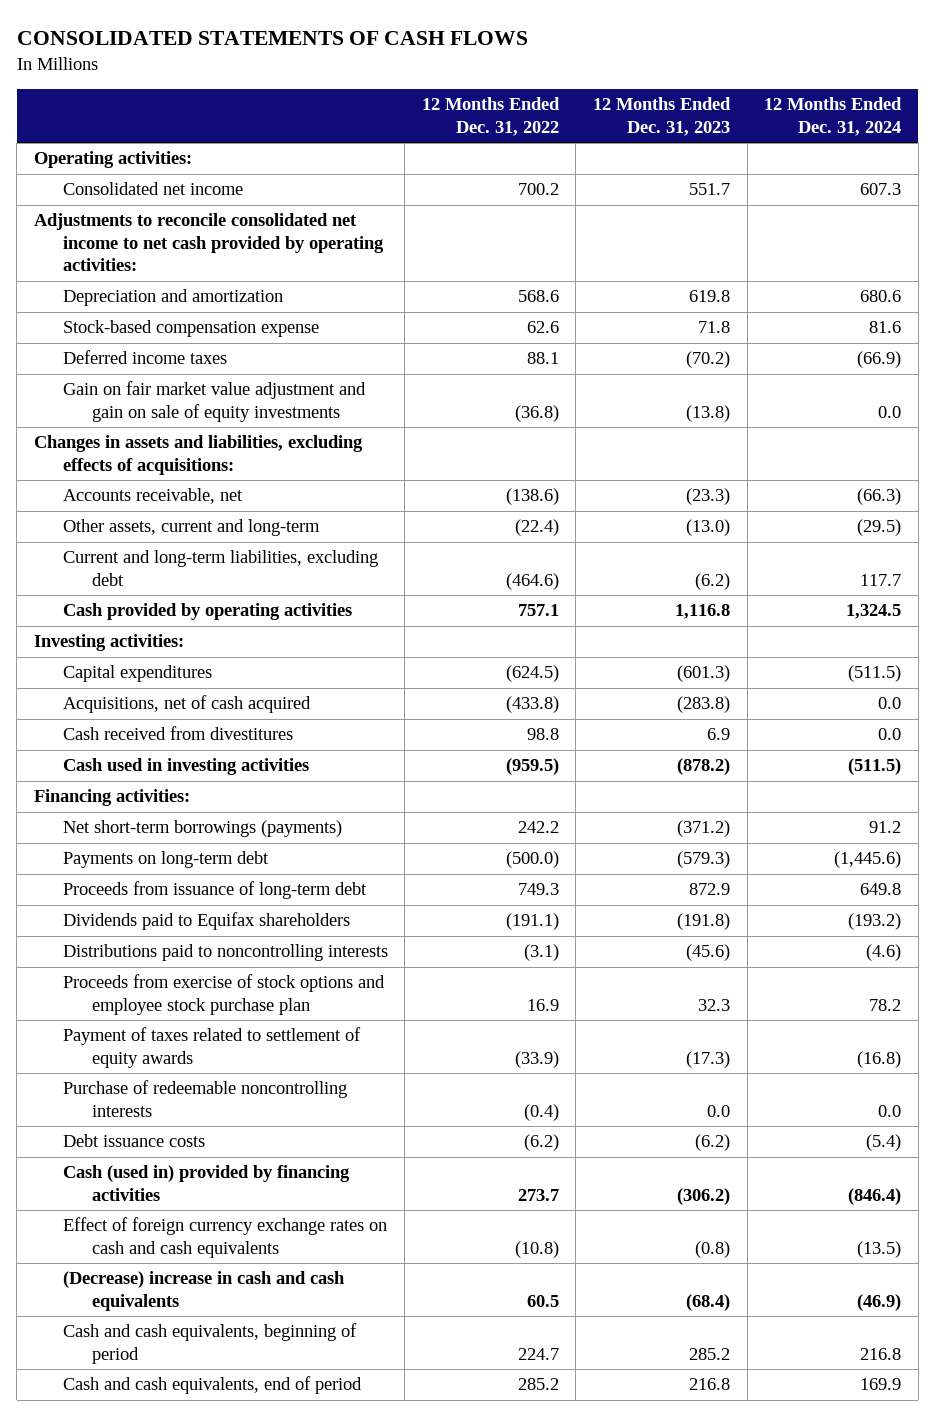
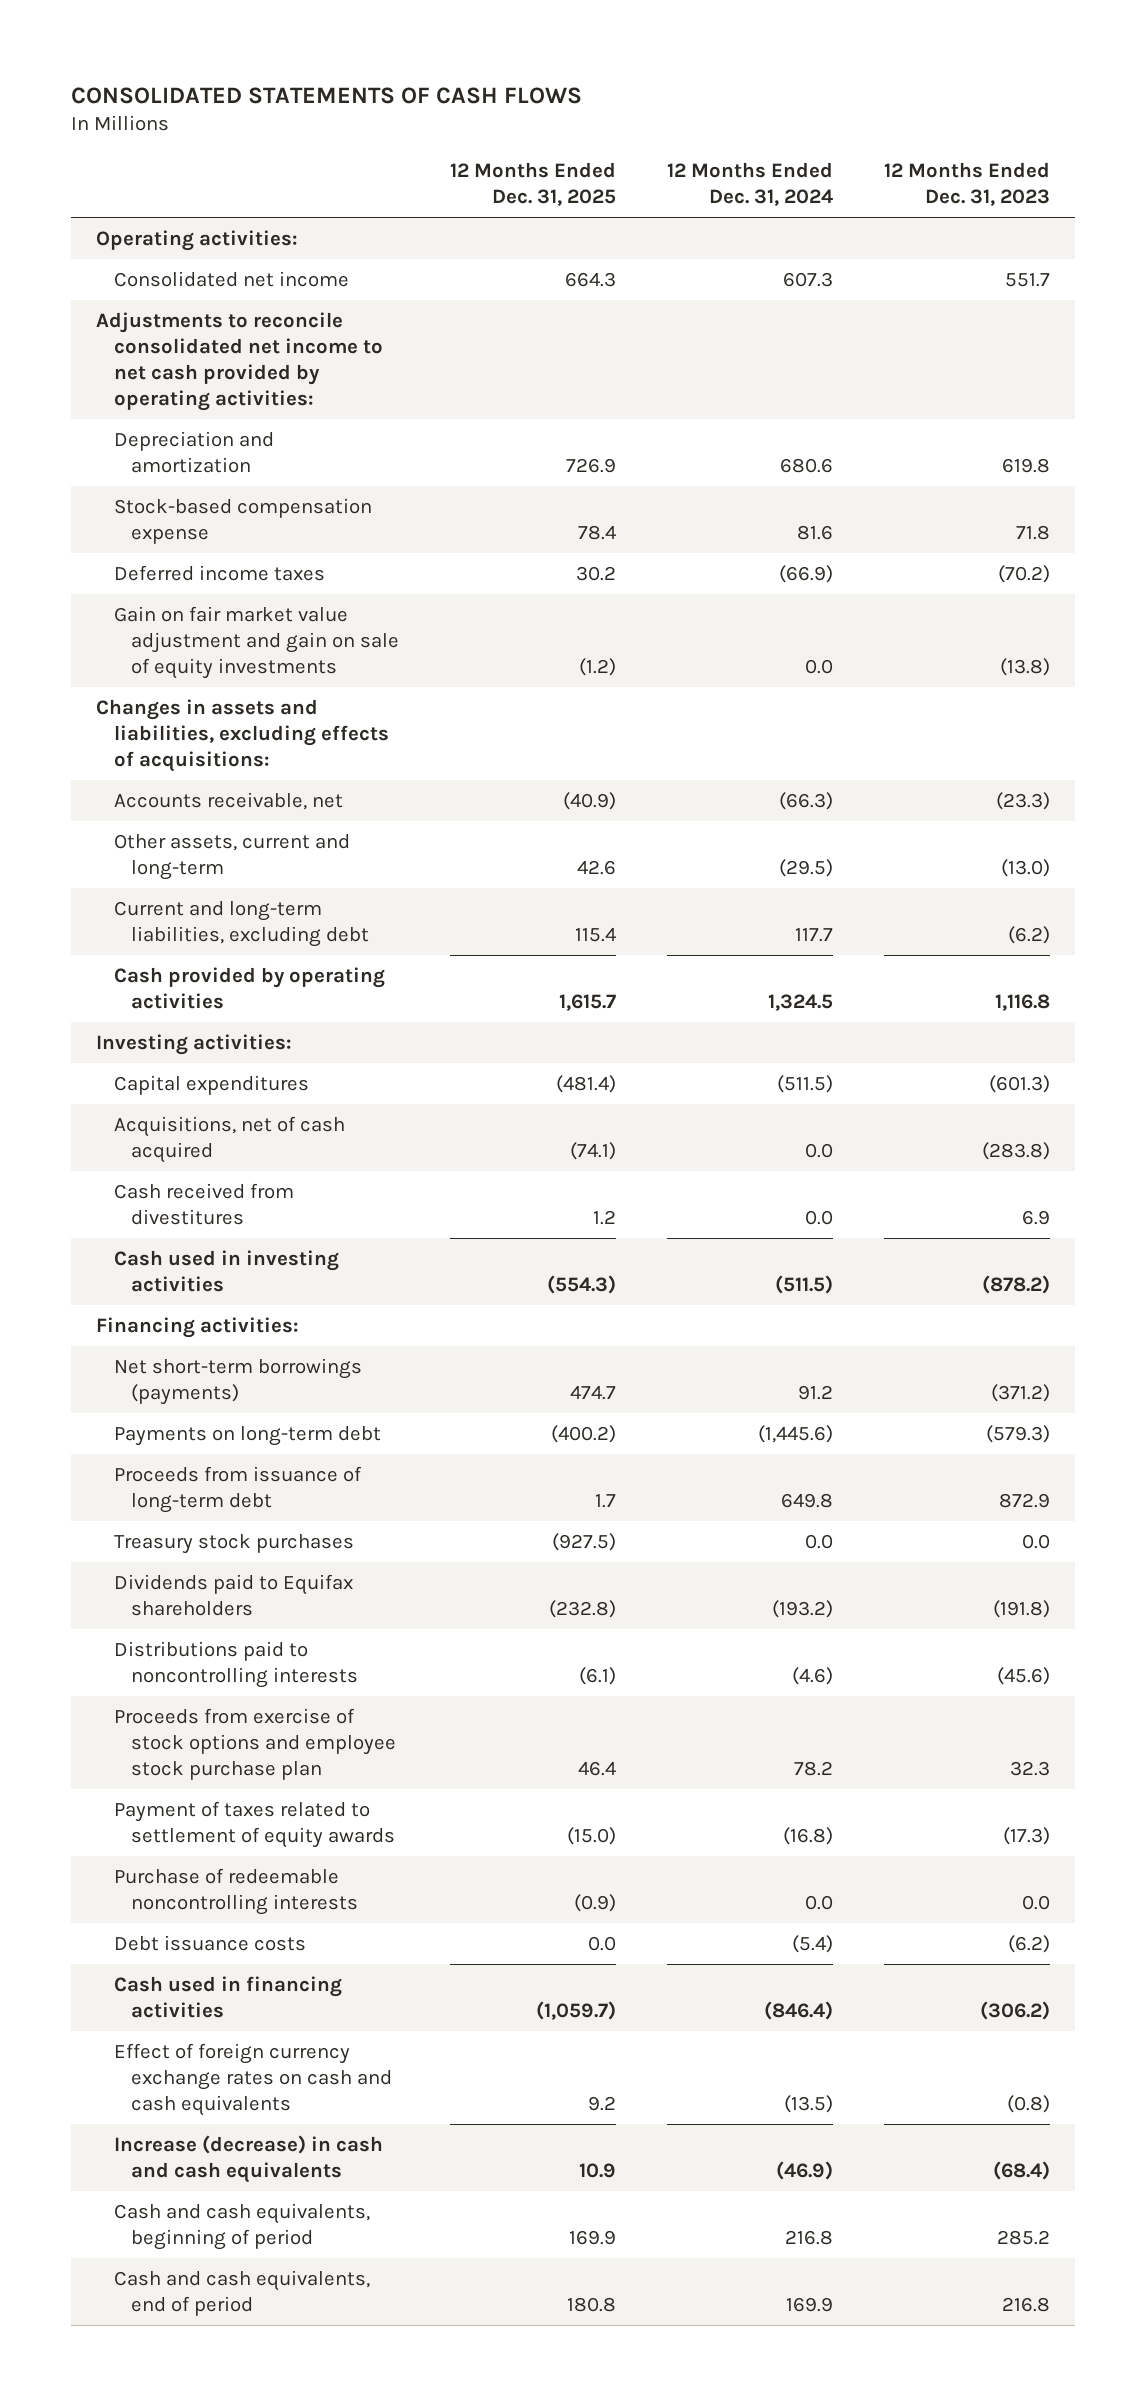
[421,97,560,136] 12 Months Ended Dec. 31, 2022 -> none
none -> [449,162,616,207] 12 Months Ended Dec. 31, 2025
none -> [113,1533,354,1554] Treasury stock purchases
[62,1165,350,1201] Cash (used in) provided by financing activities -> [113,1975,342,2018] Cash used in financing activities
[62,1271,345,1311] (Decrease) increase in cash and cash equivalents -> [113,2134,383,2183] Increase (decrease) in cash and cash equivalents

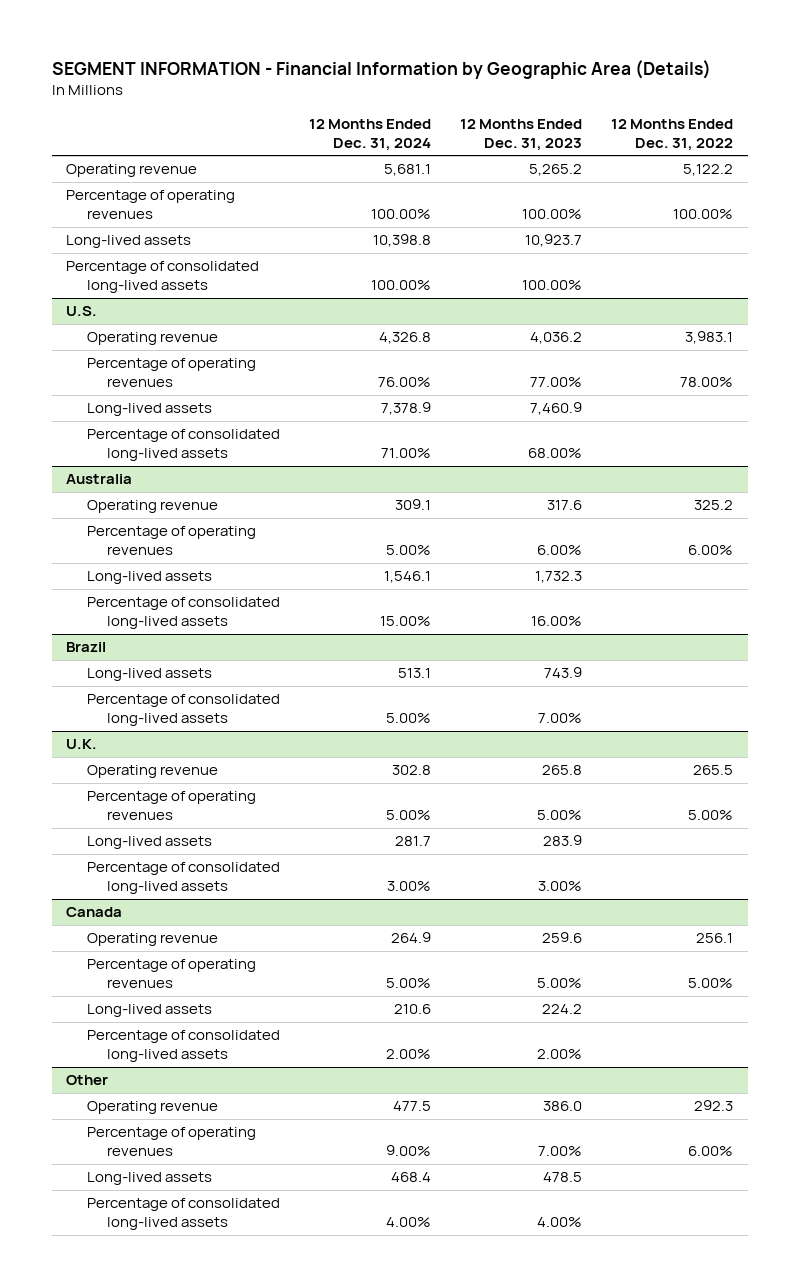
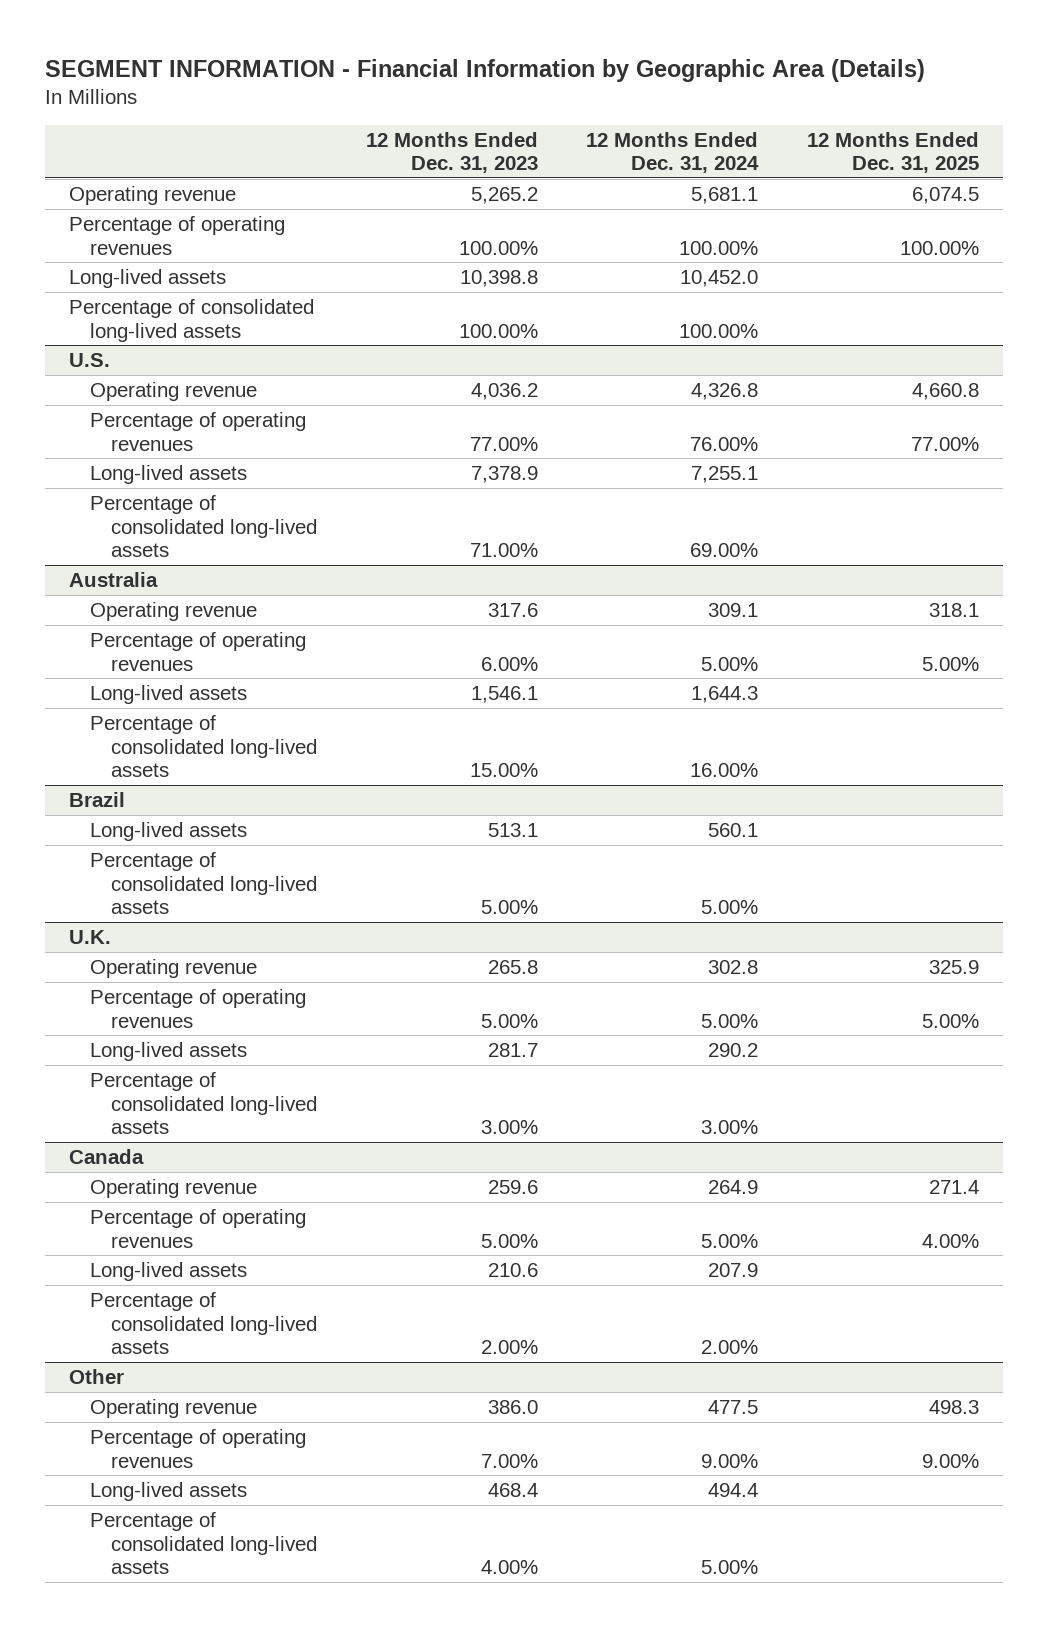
[611,118,734,151] 12 Months Ended Dec. 31, 2022 -> none
none -> [806,131,979,174] 12 Months Ended Dec. 31, 2025
[372,234,431,248] 10,398.8 -> [680,269,759,287] 10,452.0
[525,234,583,248] 10,923.7 -> [459,269,538,287] 10,398.8
[380,402,431,416] 7,378.9 -> [691,465,759,483] 7,255.1
[530,402,583,416] 7,460.9 -> [470,465,538,483] 7,378.9
[380,448,431,459] 71.00% -> [690,543,759,558] 69.00%
[528,448,583,459] 68.00% -> [469,543,538,558] 71.00%
[383,571,431,584] 1,546.1 -> [691,685,759,703] 1,644.3
[535,571,583,584] 1,732.3 -> [470,685,538,703] 1,546.1
[379,616,431,627] 15.00% -> [690,763,759,778] 16.00%
[531,616,583,627] 16.00% -> [469,763,538,778] 15.00%
[397,668,431,679] 513.1 -> [708,822,759,837] 560.1
[544,667,583,679] 743.9 -> [487,822,538,837] 513.1
[538,713,583,724] 7.00% -> [480,900,538,915] 5.00%
[394,836,431,847] 281.7 -> [708,1042,759,1057] 290.2
[543,835,583,847] 283.9 -> [487,1042,538,1057] 281.7
[393,1004,431,1015] 210.6 -> [708,1262,759,1277] 207.9
[542,1004,583,1015] 224.2 -> [487,1262,538,1277] 210.6
[390,1172,431,1183] 468.4 -> [708,1482,759,1497] 494.4
[543,1172,583,1183] 478.5 -> [487,1482,538,1497] 468.4
[385,1217,431,1228] 4.00% -> [701,1560,759,1575] 5.00%

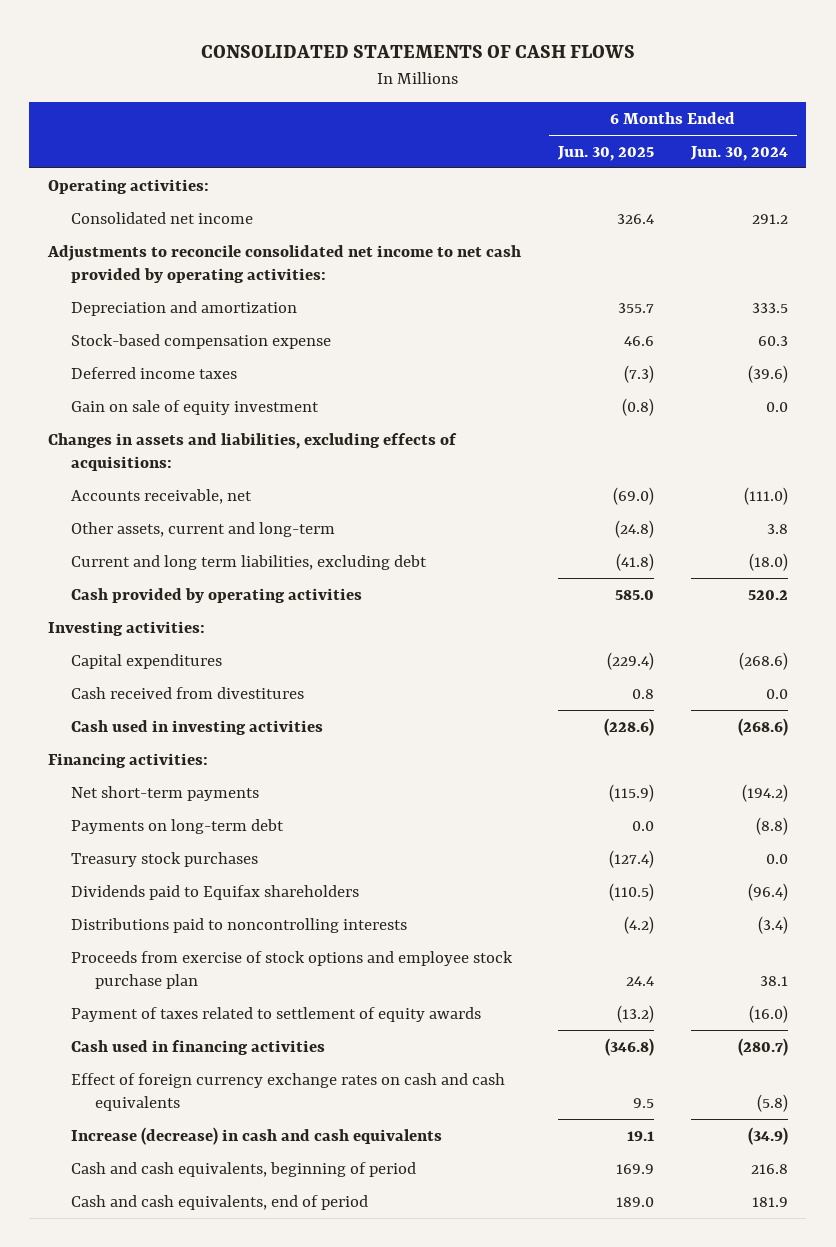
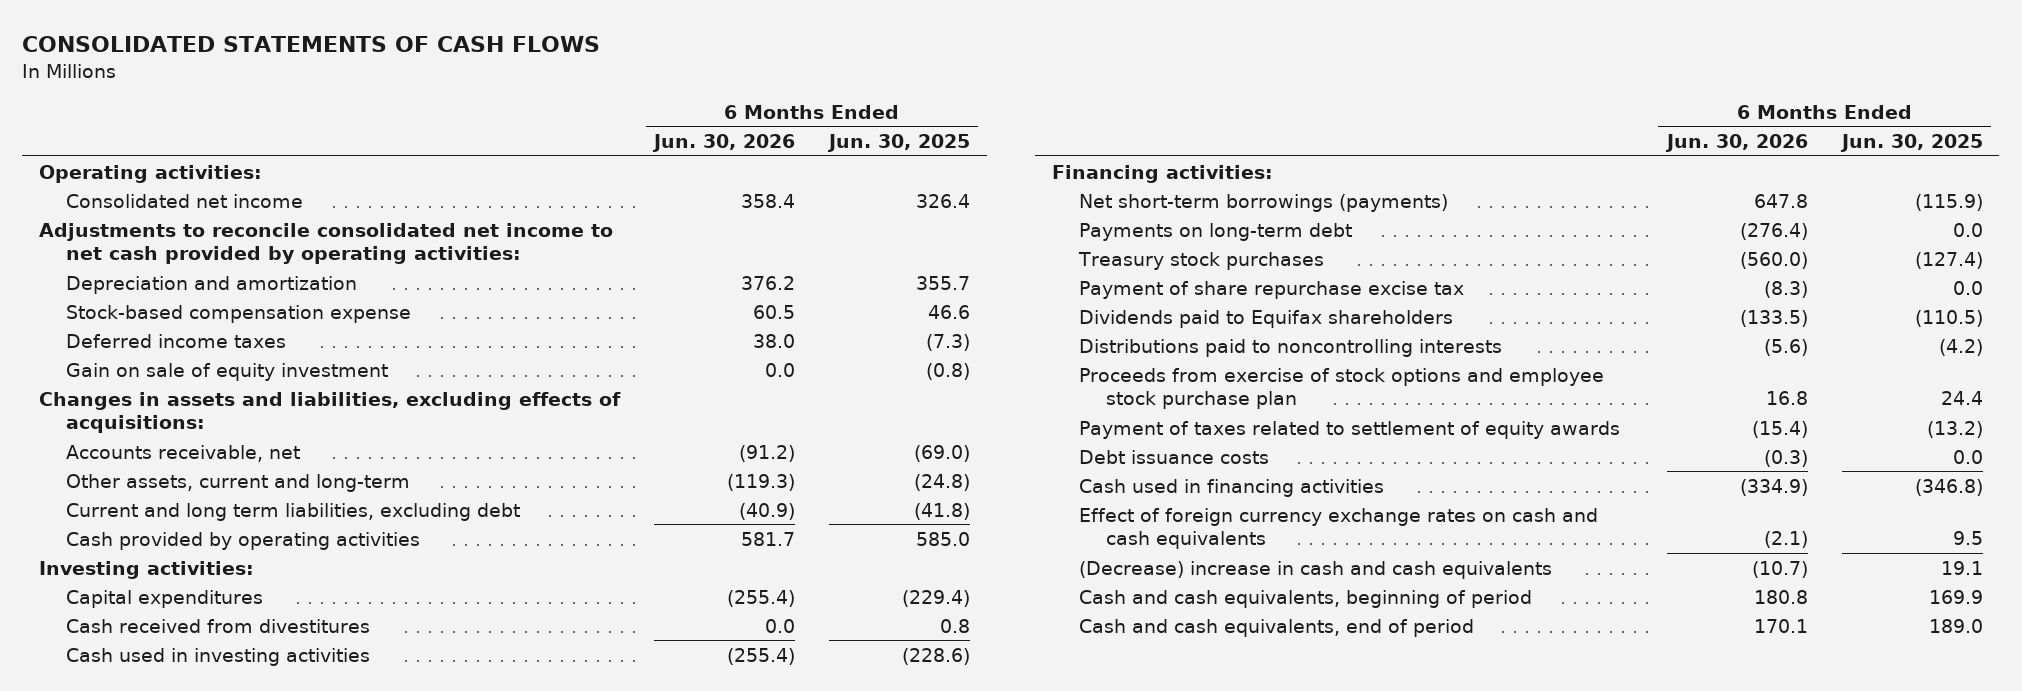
[689,145,788,161] Jun. 30, 2024 -> none
none -> [651,134,795,153] Jun. 30, 2026
[71,785,260,801] Net short-term payments -> [1078,193,1448,212] Net short-term borrowings (payments)
none -> [1078,280,1464,299] Payment of share repurchase excise tax
none -> [1078,449,1269,464] Debt issuance costs
[71,1126,443,1145] Increase (decrease) in cash and cash equivalents -> [1078,560,1552,579] (Decrease) increase in cash and cash equivalents

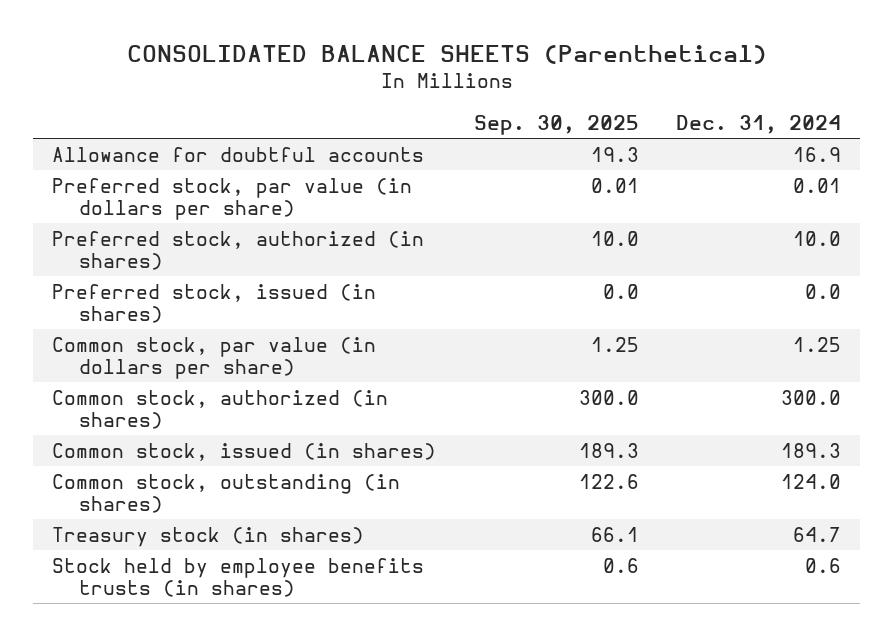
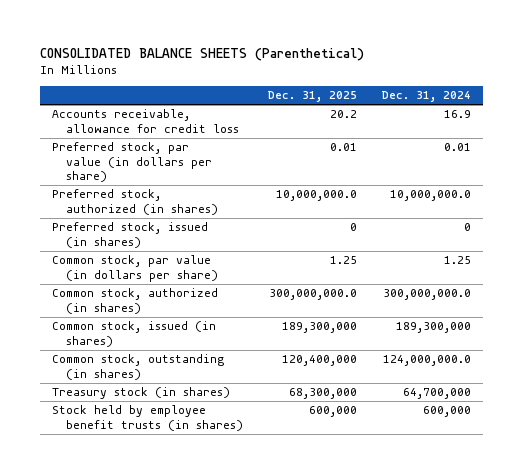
[473,114,639,135] Sep. 30, 2025 -> none
none -> [268,91,358,103] Dec. 31, 2025
[51,146,424,162] Allowance for doubtful accounts -> [51,109,240,133] Accounts receivable, allowance for credit loss
[793,230,842,246] 10.0 -> [389,190,471,202] 10,000,000.0
[805,283,842,299] 0.0 -> [463,223,471,232] 0
[781,389,842,405] 300.0 -> [382,289,471,301] 300,000,000.0
[781,442,842,458] 189.3 -> [395,322,471,334] 189,300,000
[781,473,842,489] 124.0 -> [382,355,471,367] 124,000,000.0
[793,526,842,542] 64.7 -> [402,388,471,400] 64,700,000
[51,557,424,597] Stock held by employee benefits trusts (in shares) -> [51,405,244,431] Stock held by employee benefit trusts (in shares)
[805,557,842,573] 0.6 -> [422,406,471,418] 600,000

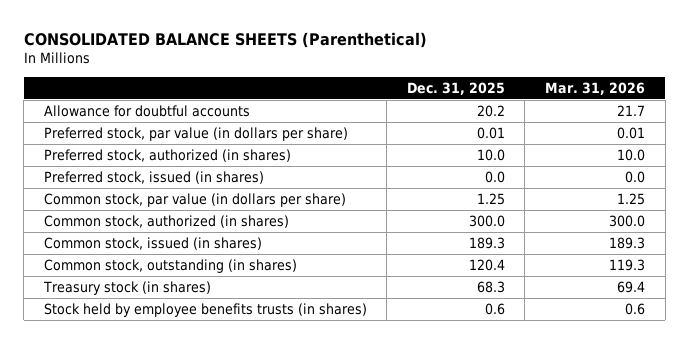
[381,91,471,103] Dec. 31, 2024 -> none
none -> [544,81,645,95] Mar. 31, 2026
[51,109,240,133] Accounts receivable, allowance for credit loss -> [43,104,250,117] Allowance for doubtful accounts
[276,190,358,202] 10,000,000.0 -> [476,148,505,161] 10.0
[350,223,358,232] 0 -> [484,170,505,183] 0.0
[269,289,358,301] 300,000,000.0 -> [468,214,505,227] 300.0
[282,322,358,334] 189,300,000 -> [468,236,505,249] 189.3
[282,355,358,367] 120,400,000 -> [468,258,505,271] 120.4
[289,388,358,400] 68,300,000 -> [476,280,505,293] 68.3
[51,405,244,431] Stock held by employee benefit trusts (in shares) -> [43,302,367,317] Stock held by employee benefits trusts (in shares)
[309,406,358,418] 600,000 -> [484,302,505,315] 0.6

